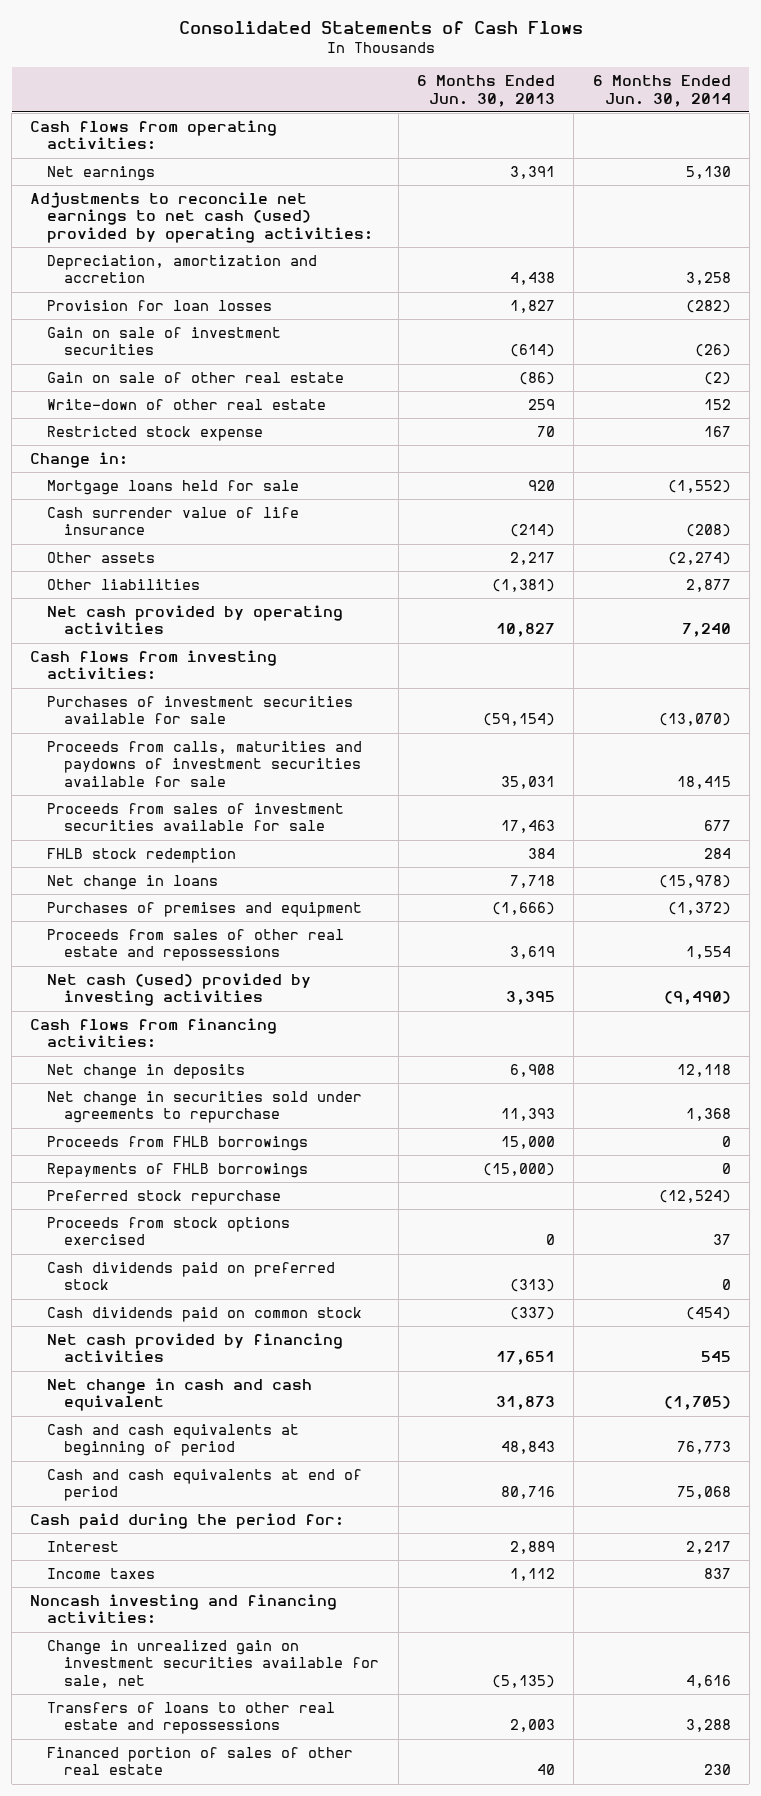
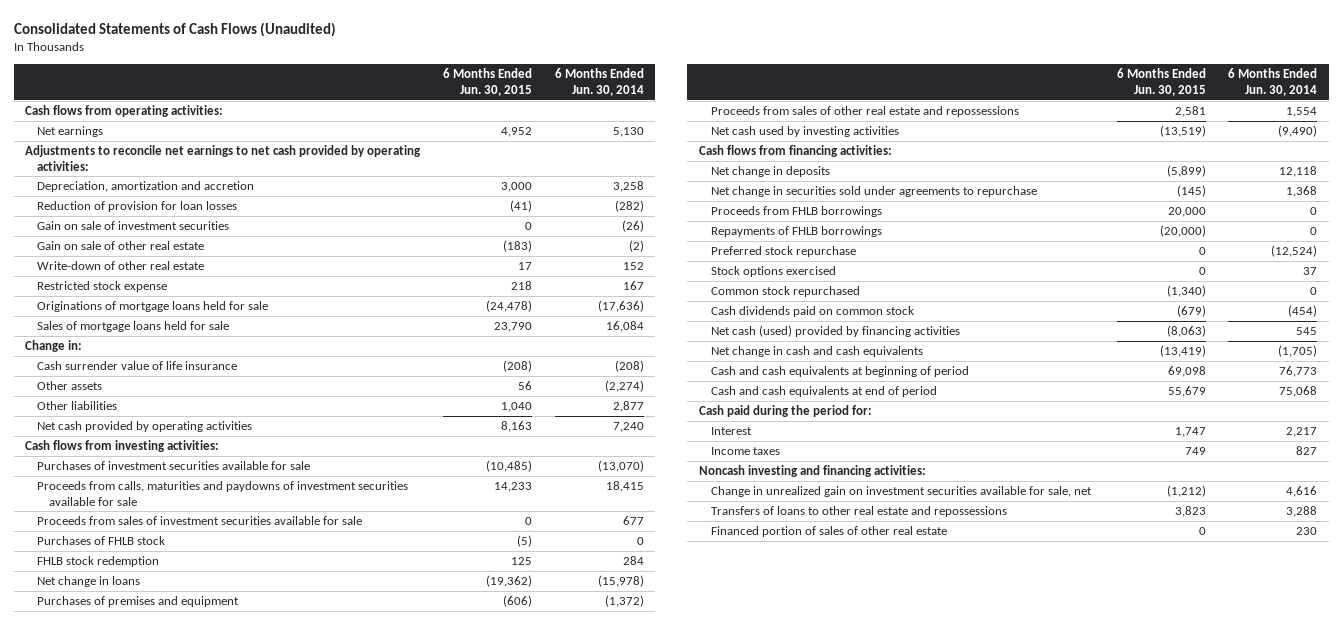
[178,20,583,34] Consolidated Statements of Cash Flows -> [14,22,337,38] Consolidated Statements of Cash Flows (Unaudited)
[416,75,555,107] 6 Months Ended Jun. 30, 2013 -> none
none -> [443,68,533,96] 6 Months Ended Jun. 30, 2015
[30,192,374,243] Adjustments to reconcile net earnings to net cash (used) provided by operating activities: -> [25,145,422,171] Adjustments to reconcile net earnings to net cash provided by operating activities:
[47,300,273,312] Provision for loan losses -> [37,201,238,213] Reduction of provision for loan losses
none -> [37,301,269,313] Originations of mortgage loans held for sale
none -> [37,321,230,333] Sales of mortgage loans held for sale
[47,480,300,496] Mortgage loans held for sale -> none
none -> [37,536,166,546] Purchases of FHLB stock
[47,973,312,1007] Net cash (used) provided by investing activities -> [710,126,899,138] Net cash used by investing activities
[47,1262,336,1291] Cash dividends paid on preferred stock -> none
[47,1217,291,1246] Proceeds from stock options exercised -> [710,266,836,278] Stock options exercised
none -> [710,286,860,298] Common stock repurchased
[47,1333,344,1363] Net cash provided by financing activities -> [710,325,960,338] Net cash (used) provided by financing activities
[47,1378,313,1412] Net change in cash and cash equivalent -> [710,346,923,358] Net change in cash and cash equivalents
[703,1568,731,1580] 837 -> [1296,446,1318,456] 827

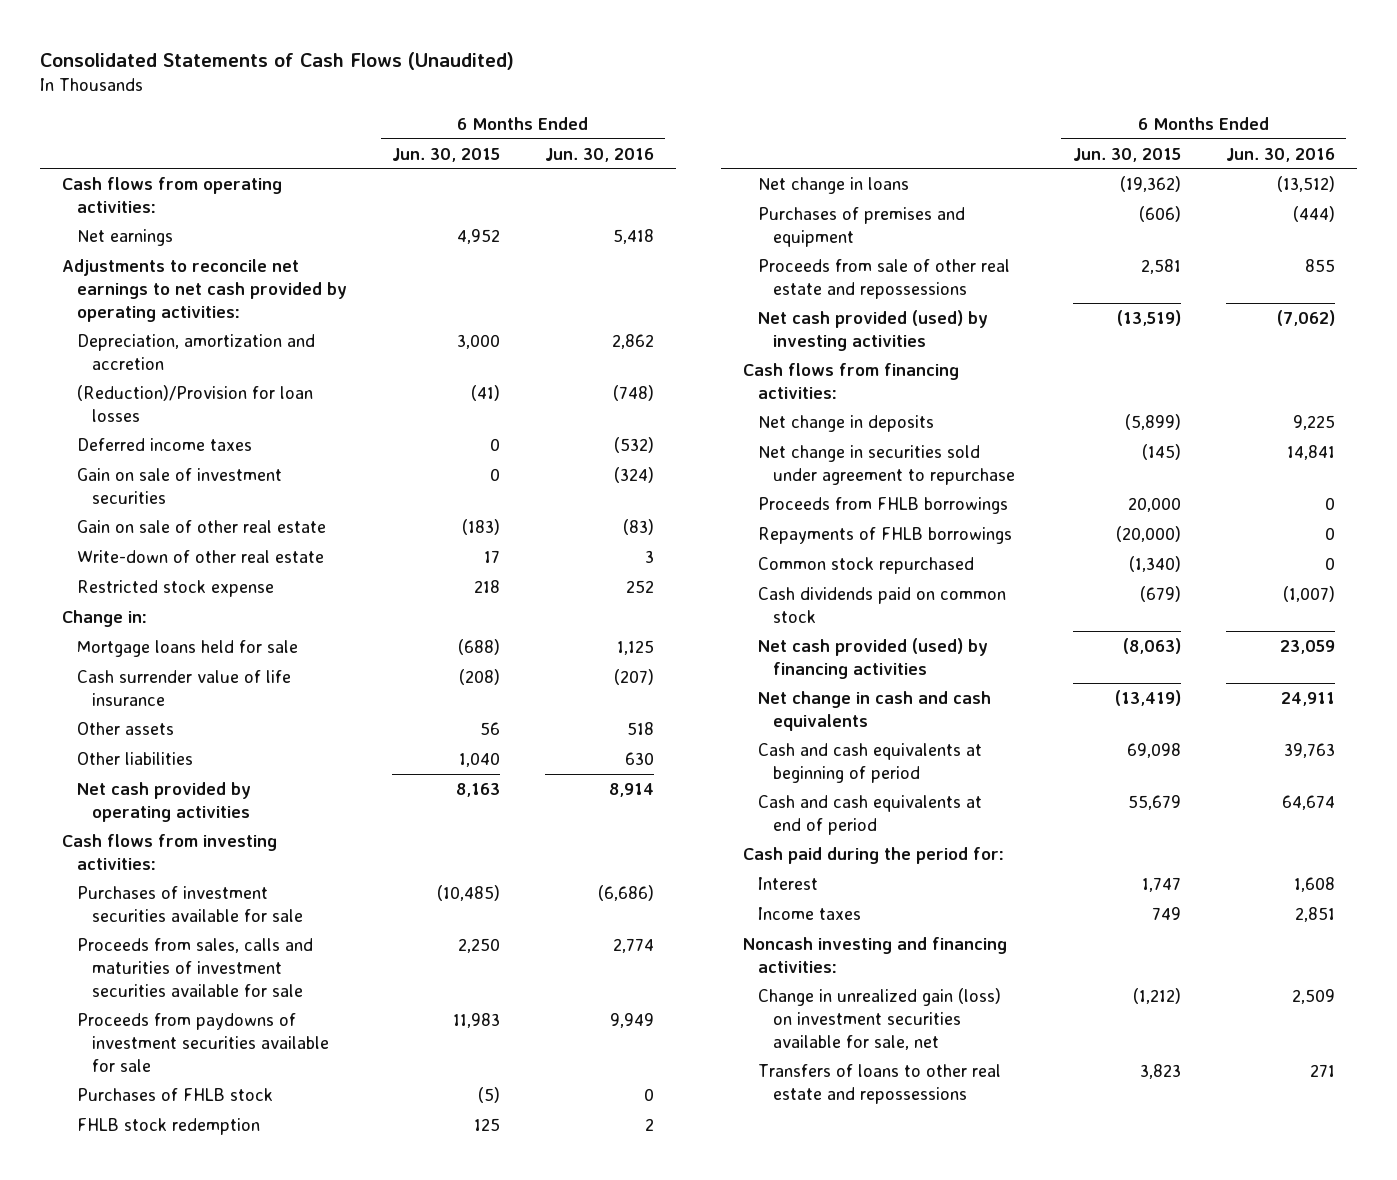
[554,68,644,96] 6 Months Ended Jun. 30, 2014 -> none
none -> [544,147,654,162] Jun. 30, 2016
[37,201,238,213] Reduction of provision for loan losses -> [76,384,313,422] (Reduction)/Provision for loan losses
none -> [76,437,252,451] Deferred income taxes
[37,301,269,313] Originations of mortgage loans held for sale -> none
[37,321,230,333] Sales of mortgage loans held for sale -> none
none -> [76,639,298,657] Mortgage loans held for sale
[37,481,409,506] Proceeds from calls, maturities and paydowns of investment securities available for sale -> [76,937,313,997] Proceeds from sales, calls and maturities of investment securities available for sale
[494,482,533,493] 14,233 -> [457,937,500,953] 2,250
[37,516,363,526] Proceeds from sales of investment securities available for sale -> [76,1012,329,1072] Proceeds from paydowns of investment securities available for sale
[525,517,533,526] 0 -> [452,1012,500,1028] 11,983
[710,106,1019,118] Proceeds from sales of other real estate and repossessions -> [757,258,1010,299] Proceeds from sale of other real estate and repossessions
[710,126,899,138] Net cash used by investing activities -> [757,309,988,351] Net cash provided (used) by investing activities
[710,186,1037,198] Net change in securities sold under agreements to repurchase -> [757,444,1015,485] Net change in securities sold under agreement to repurchase
[710,246,856,258] Preferred stock repurchase -> none
[710,266,836,278] Stock options exercised -> none
[710,325,960,338] Net cash (used) provided by financing activities -> [757,637,988,679] Net cash provided (used) by financing activities
[710,486,1092,498] Change in unrealized gain on investment securities available for sale, net -> [757,987,1001,1050] Change in unrealized gain (loss) on investment securities available for sale, net
[710,526,947,538] Financed portion of sales of other real estate -> none

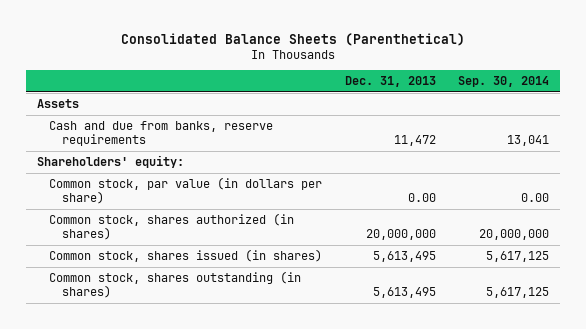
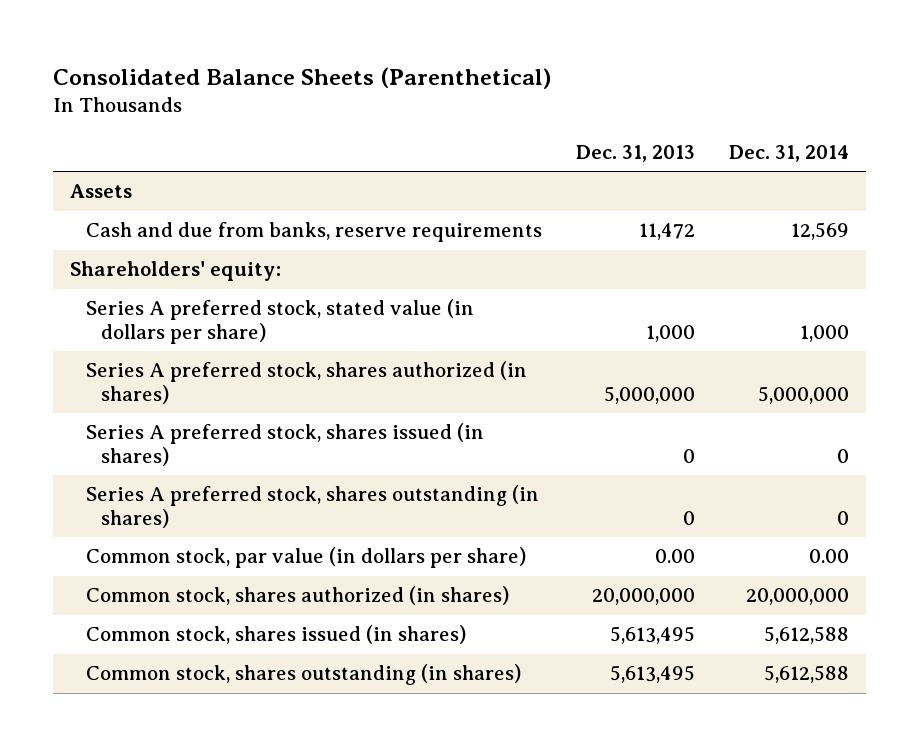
[457,76,549,88] Sep. 30, 2014 -> none
none -> [728,144,849,162] Dec. 31, 2014
none -> [85,299,474,344] Series A preferred stock, stated value (in dollars per share)
none -> [85,361,527,404] Series A preferred stock, shares authorized (in shares)
none -> [85,423,484,466] Series A preferred stock, shares issued (in shares)
none -> [85,485,539,528] Series A preferred stock, shares outstanding (in shares)

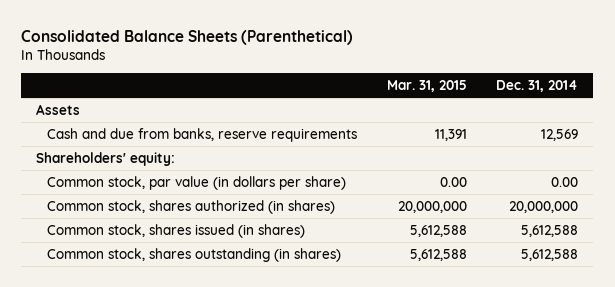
[575,144,695,162] Dec. 31, 2013 -> none
none -> [386,80,467,93] Mar. 31, 2015
[85,299,474,344] Series A preferred stock, stated value (in dollars per share) -> none
[85,361,527,404] Series A preferred stock, shares authorized (in shares) -> none
[85,423,484,466] Series A preferred stock, shares issued (in shares) -> none
[85,485,539,528] Series A preferred stock, shares outstanding (in shares) -> none

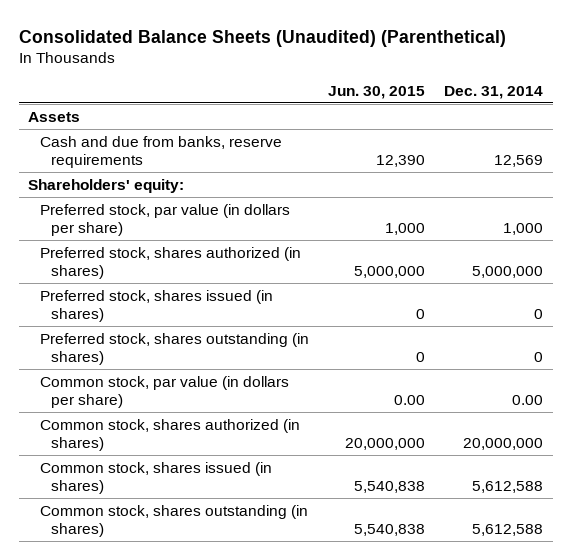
[21,30,354,46] Consolidated Balance Sheets (Parenthetical) -> [18,29,506,47] Consolidated Balance Sheets (Unaudited) (Parenthetical)
[386,80,467,93] Mar. 31, 2015 -> none
none -> [327,85,425,99] Jun. 30, 2015
none -> [39,203,290,236] Preferred stock, par value (in dollars per share)
none -> [39,246,301,279] Preferred stock, shares authorized (in shares)
none -> [39,289,273,322] Preferred stock, shares issued (in shares)
none -> [39,332,309,365] Preferred stock, shares outstanding (in shares)

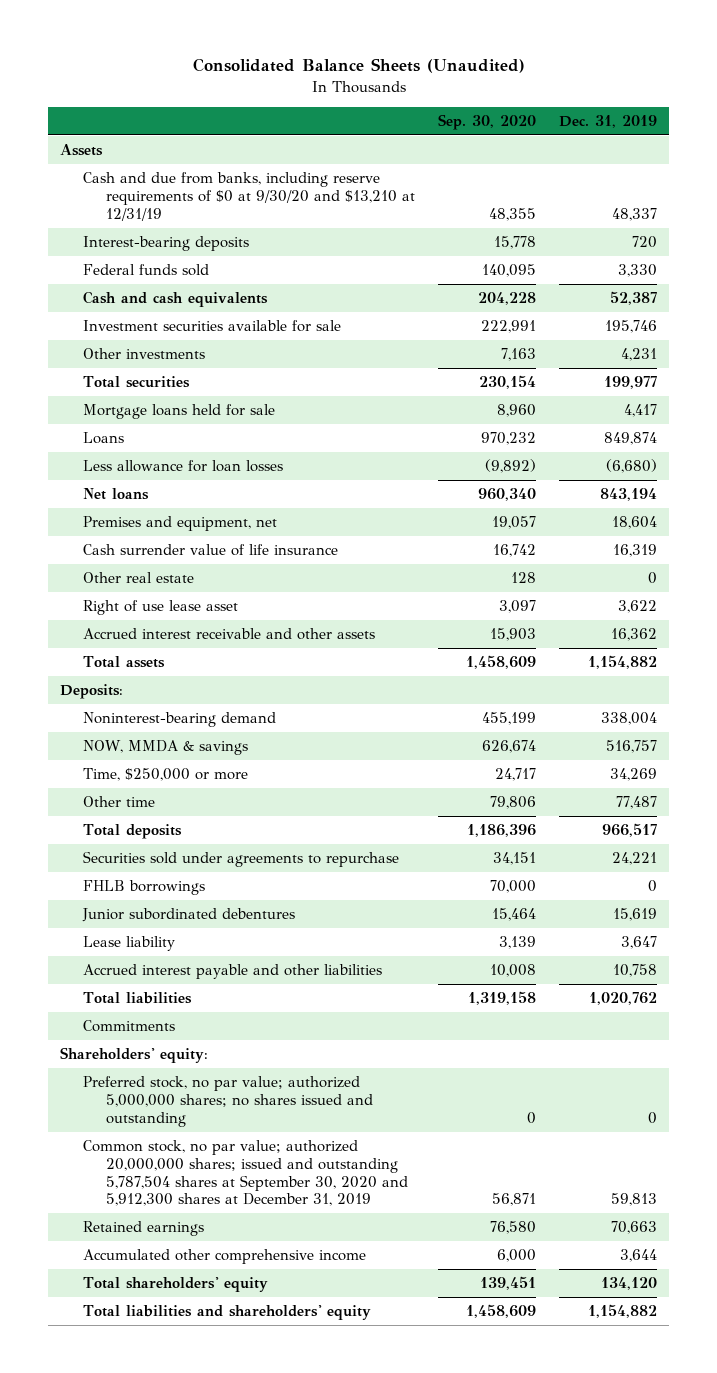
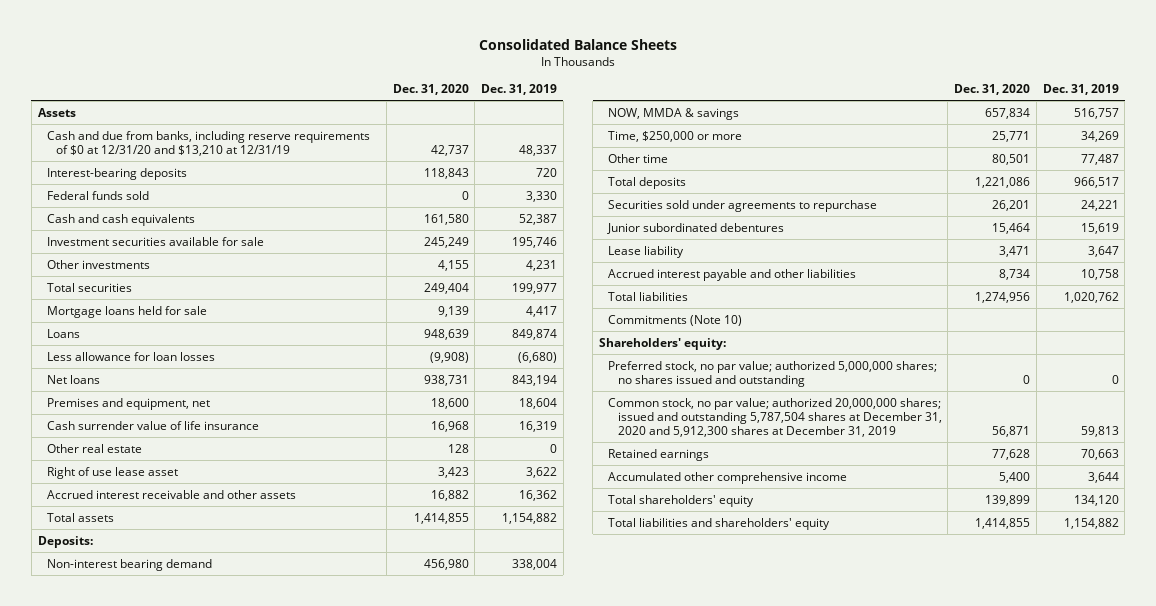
[192,58,525,74] Consolidated Balance Sheets (Unaudited) -> [479,38,678,50] Consolidated Balance Sheets
[438,113,537,130] Sep. 30, 2020 -> none
none -> [392,83,469,95] Dec. 31, 2020
[82,172,415,221] Cash and due from banks, including reserve requirements of $0 at 9/30/20 and $13,210 at 12/31/19 -> [46,130,370,156] Cash and due from banks, including reserve requirements of $0 at 12/31/20 and $13,210 at 12/31/19
[82,712,276,728] Noninterest-bearing demand -> [46,558,212,571] Non-interest bearing demand
[82,880,205,896] FHLB borrowings -> none
[82,1020,175,1033] Commitments -> [608,314,743,326] Commitments (Note 10)
[82,1140,408,1207] Common stock, no par value; authorized 20,000,000 shares; issued and outstanding 5,787,504 shares at September 30, 2020 and 5,912,300 shares at December 31, 2019 -> [608,397,942,437] Common stock, no par value; authorized 20,000,000 shares; issued and outstanding 5,787,504 shares at December 31, 2020 and 5,912,300 shares at December 31, 2019

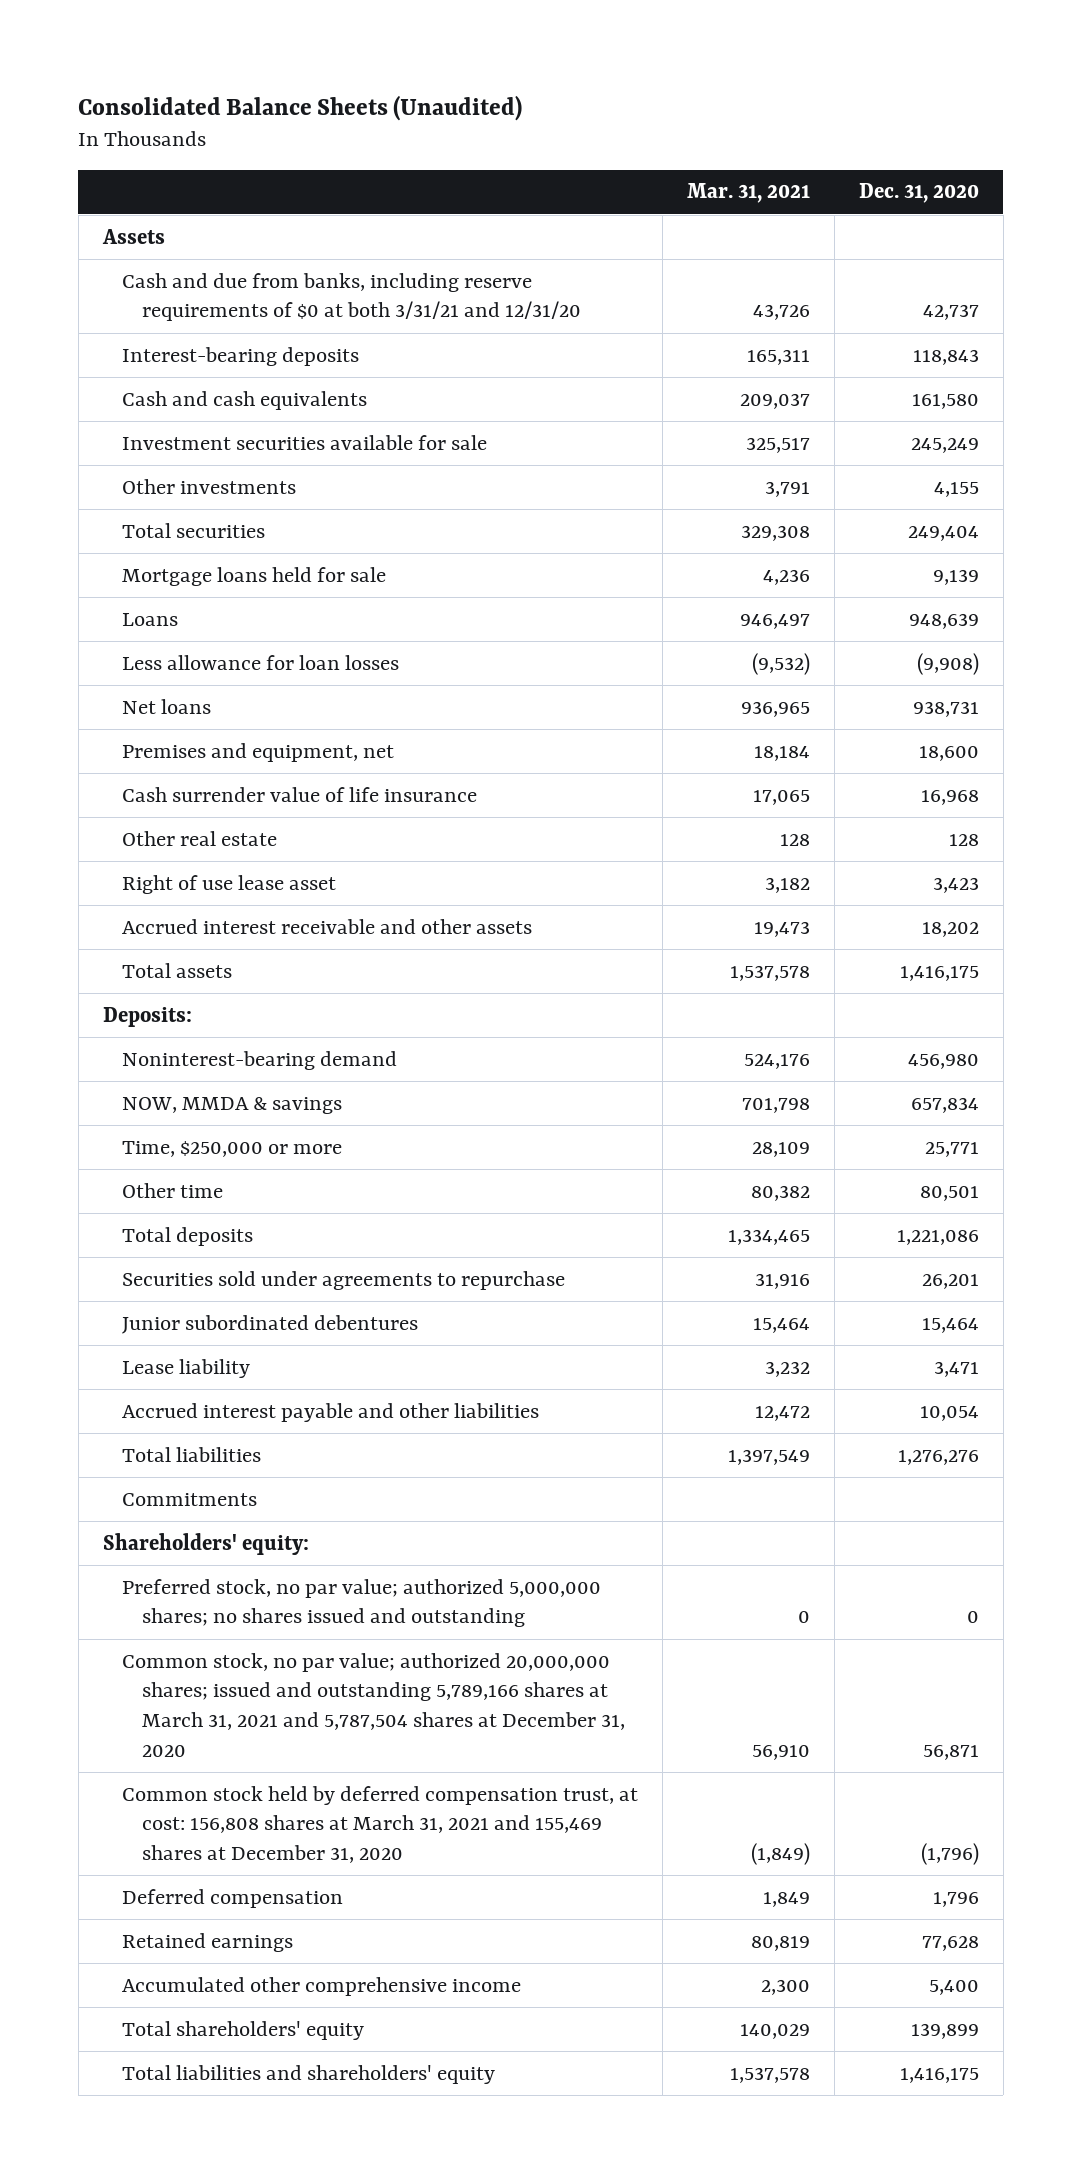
[479,38,678,50] Consolidated Balance Sheets -> [78,94,523,121] Consolidated Balance Sheets (Unaudited)
[481,83,558,95] Dec. 31, 2019 -> none
none -> [686,183,810,204] Mar. 31, 2021
[46,130,370,156] Cash and due from banks, including reserve requirements of $0 at 12/31/20 and $13,210 at 12/31/19 -> [122,272,581,322] Cash and due from banks, including reserve requirements of $0 at both 3/31/21 and 12/31/20
[46,190,149,200] Federal funds sold -> none
[430,489,469,501] 16,882 -> [921,921,979,937] 18,202
[413,512,469,524] 1,414,855 -> [899,965,979,981] 1,416,175
[46,558,212,571] Non-interest bearing demand -> [122,1050,398,1070] Noninterest-bearing demand
[999,268,1031,280] 8,734 -> [919,1405,979,1421] 10,054
[975,291,1031,303] 1,274,956 -> [897,1449,979,1465] 1,276,276
[608,314,743,326] Commitments (Note 10) -> [122,1492,258,1506] Commitments
[608,397,942,437] Common stock, no par value; authorized 20,000,000 shares; issued and outstanding 5,787,504 shares at December 31, 2020 and 5,912,300 shares at December 31, 2019 -> [122,1652,625,1757] Common stock, no par value; authorized 20,000,000 shares; issued and outstanding 5,789,166 shares at March 31, 2021 and 5,787,504 shares at December 31, 2020
none -> [122,1785,639,1863] Common stock held by deferred compensation trust, at cost: 156,808 shares at March 31, 2021 and 155,469 shares at December 31, 2020
none -> [122,1888,344,1908] Deferred compensation
[975,517,1031,529] 1,414,855 -> [899,2067,979,2083] 1,416,175

